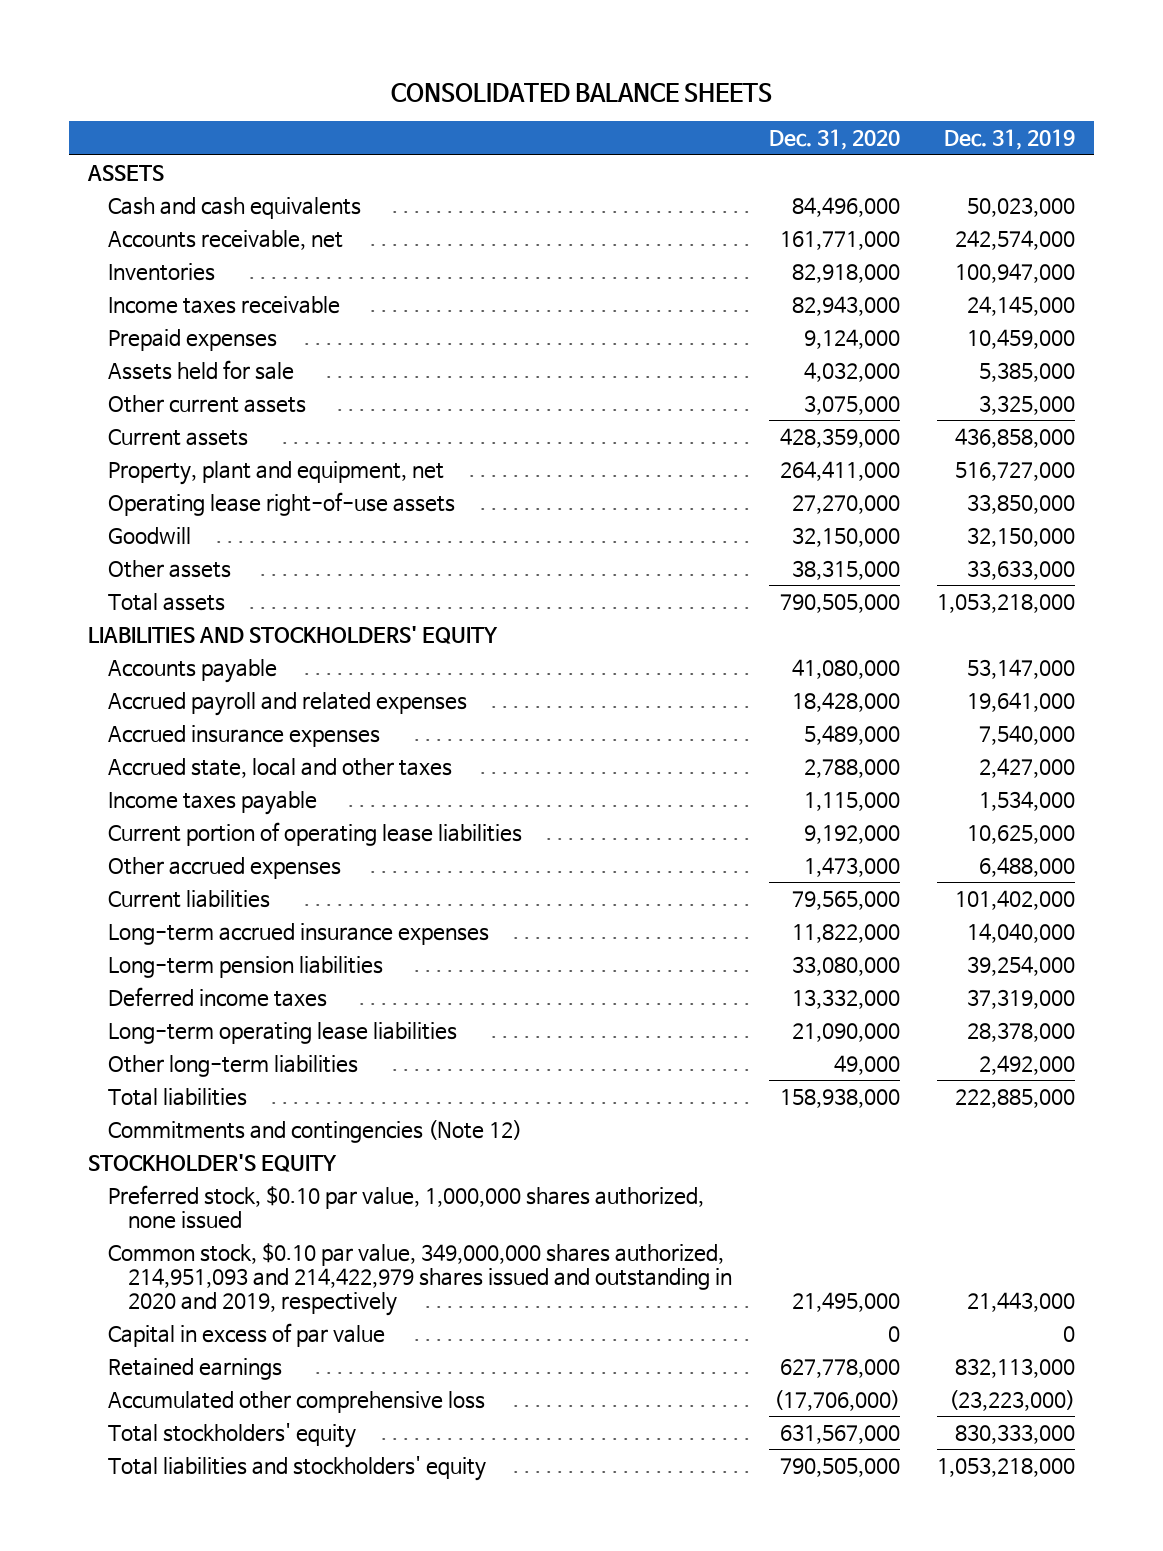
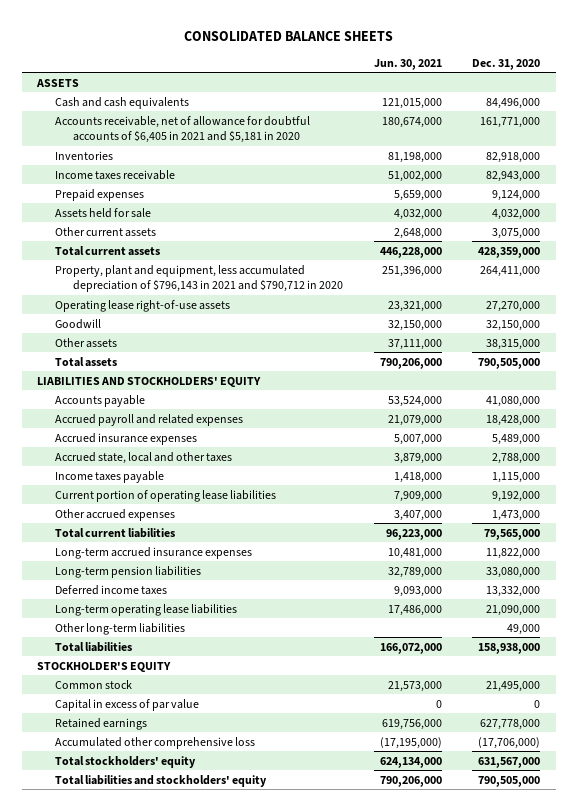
[943,129,1075,151] Dec. 31, 2019 -> none
none -> [373,58,442,70] Jun. 30, 2021
[107,230,343,251] Accounts receivable, net -> [55,115,311,144] Accounts receivable, net of allowance for doubtful accounts of $6,405 in 2021 and $5,181 in 2020
[107,429,248,447] Current assets -> [55,245,161,256] Total current assets
[107,461,444,486] Property, plant and equipment, net -> [55,264,344,293] Property, plant and equipment, less accumulated depreciation of $796,143 in 2021 and $790,712 in 2020
[107,890,270,909] Current liabilities -> [55,527,176,538] Total current liabilities
[107,1120,522,1144] Commitments and contingencies (Note 12) -> none
[107,1185,704,1229] Preferred stock, $0.10 par value, 1,000,000 shares authorized, none issued -> none
[107,1243,732,1316] Common stock, $0.10 par value, 349,000,000 shares authorized, 214,951,093 and 214,422,979 shares issued and outstanding in 2020 and 2019, respectively -> [55,679,133,689] Common stock

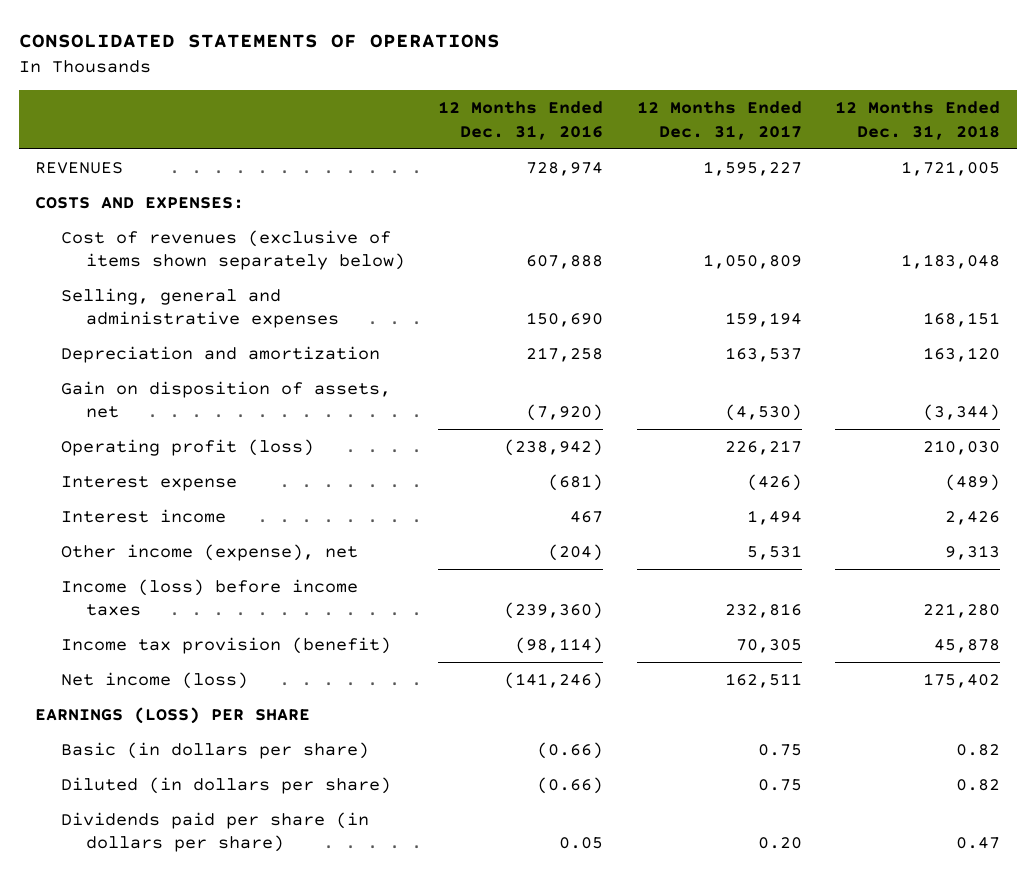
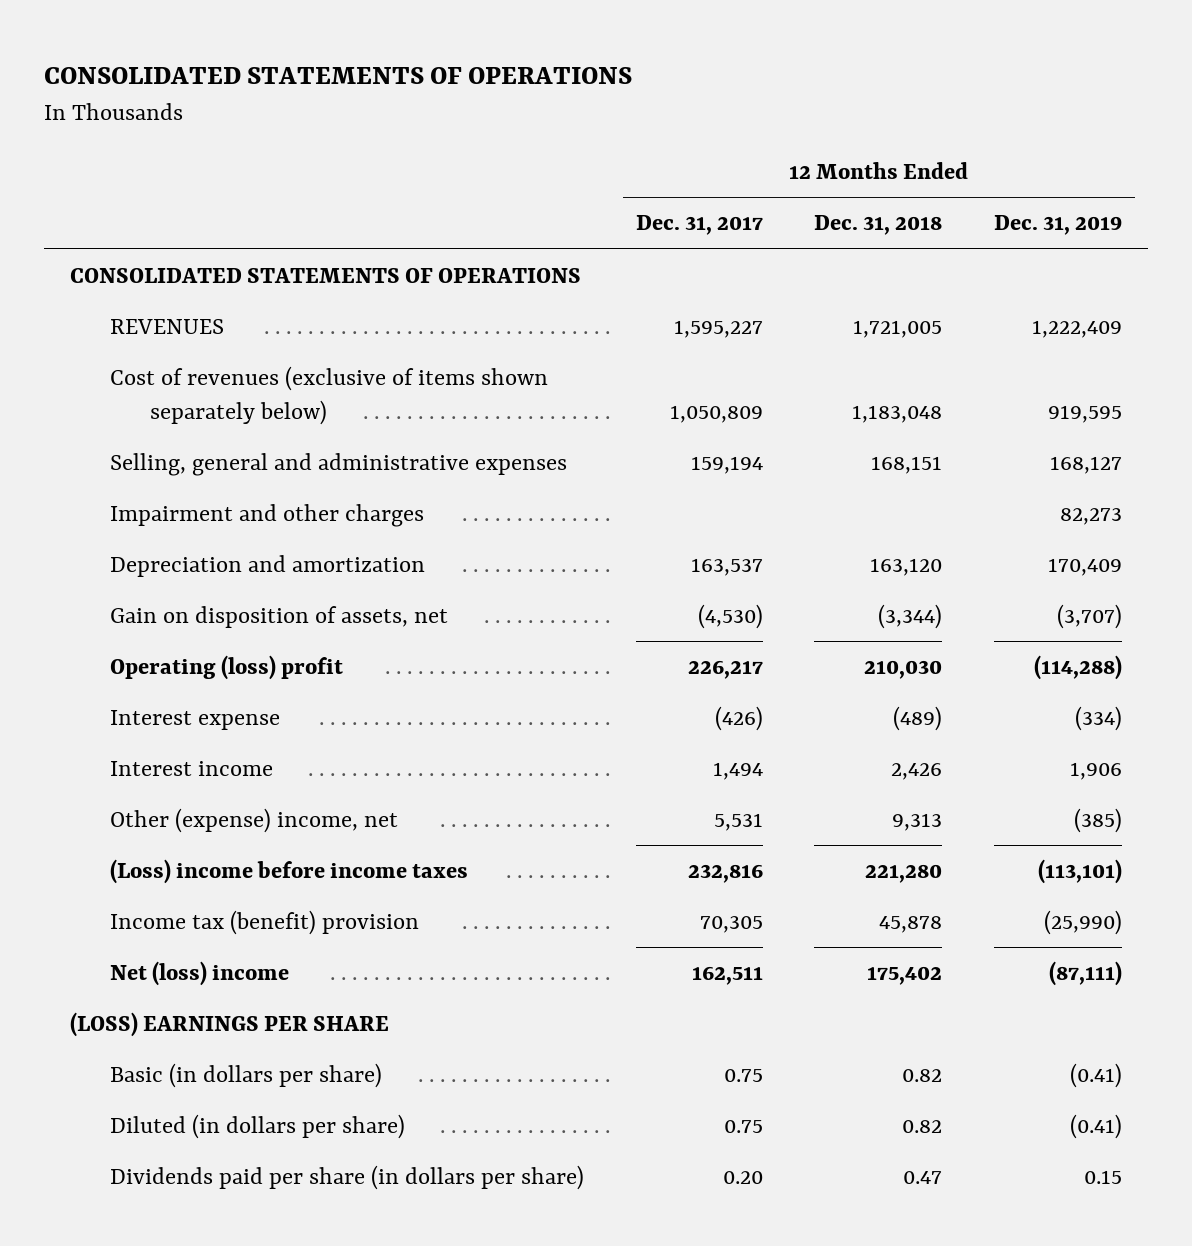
[438,101,604,140] 12 Months Ended Dec. 31, 2016 -> none
none -> [994,215,1123,236] Dec. 31, 2019
none -> [69,268,581,284] CONSOLIDATED STATEMENTS OF OPERATIONS
[35,196,245,209] COSTS AND EXPENSES: -> none
none -> [109,504,424,528] Impairment and other charges
[60,438,314,456] Operating profit (loss) -> [109,655,343,681] Operating (loss) profit
[60,543,358,561] Other income (expense), net -> [109,808,398,834] Other (expense) income, net
[60,578,358,617] Income (loss) before income taxes -> [109,859,468,885] (Loss) income before income taxes
[60,636,391,654] Income tax provision (benefit) -> [109,910,419,936] Income tax (benefit) provision
[60,671,248,689] Net income (loss) -> [109,961,289,987] Net (loss) income
[35,706,311,724] EARNINGS (LOSS) PER SHARE -> [69,1012,389,1038] (LOSS) EARNINGS PER SHARE

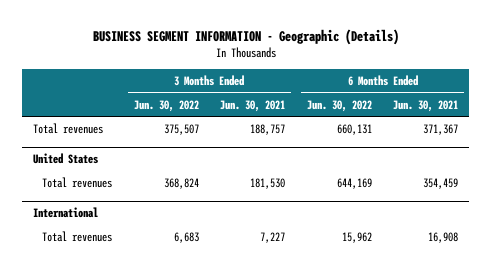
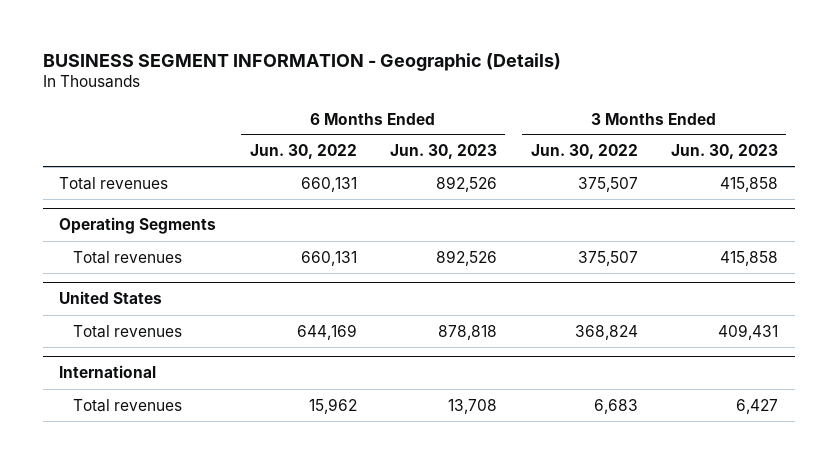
[220,99,286,112] Jun. 30, 2021 -> none
[393,99,459,112] Jun. 30, 2021 -> none
none -> [390,144,498,160] Jun. 30, 2023
none -> [670,144,778,160] Jun. 30, 2023
none -> [59,217,217,235] Operating Segments
none -> [73,250,183,264] Total revenues

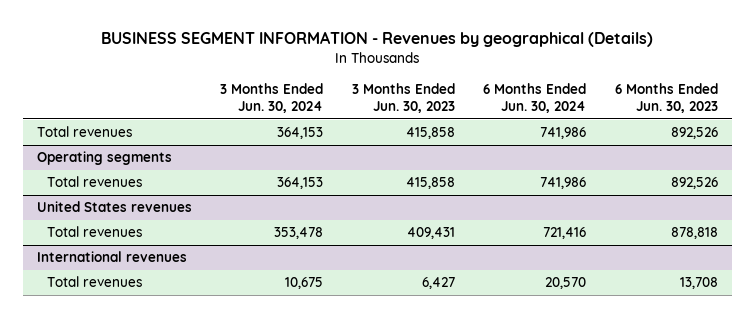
[42,52,561,71] BUSINESS SEGMENT INFORMATION - Geographic (Details) -> [101,30,654,47] BUSINESS SEGMENT INFORMATION - Revenues by geographical (Details)
[249,144,357,160] Jun. 30, 2022 -> none
[530,144,638,160] Jun. 30, 2022 -> none
none -> [220,82,324,114] 3 Months Ended Jun. 30, 2024
none -> [483,82,587,114] 6 Months Ended Jun. 30, 2024
[59,217,217,235] Operating Segments -> [36,151,172,166] Operating segments
[59,291,163,305] United States -> [36,201,192,213] United States revenues
[59,365,157,379] International -> [36,251,187,263] International revenues

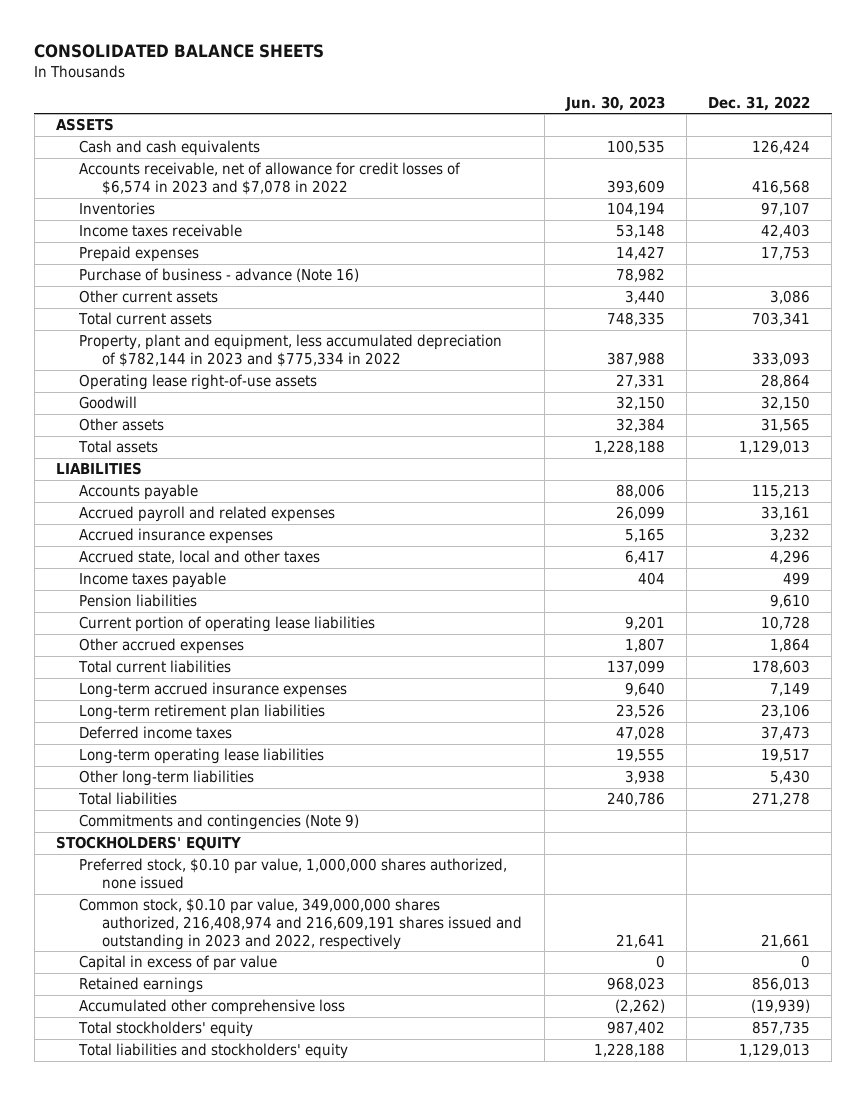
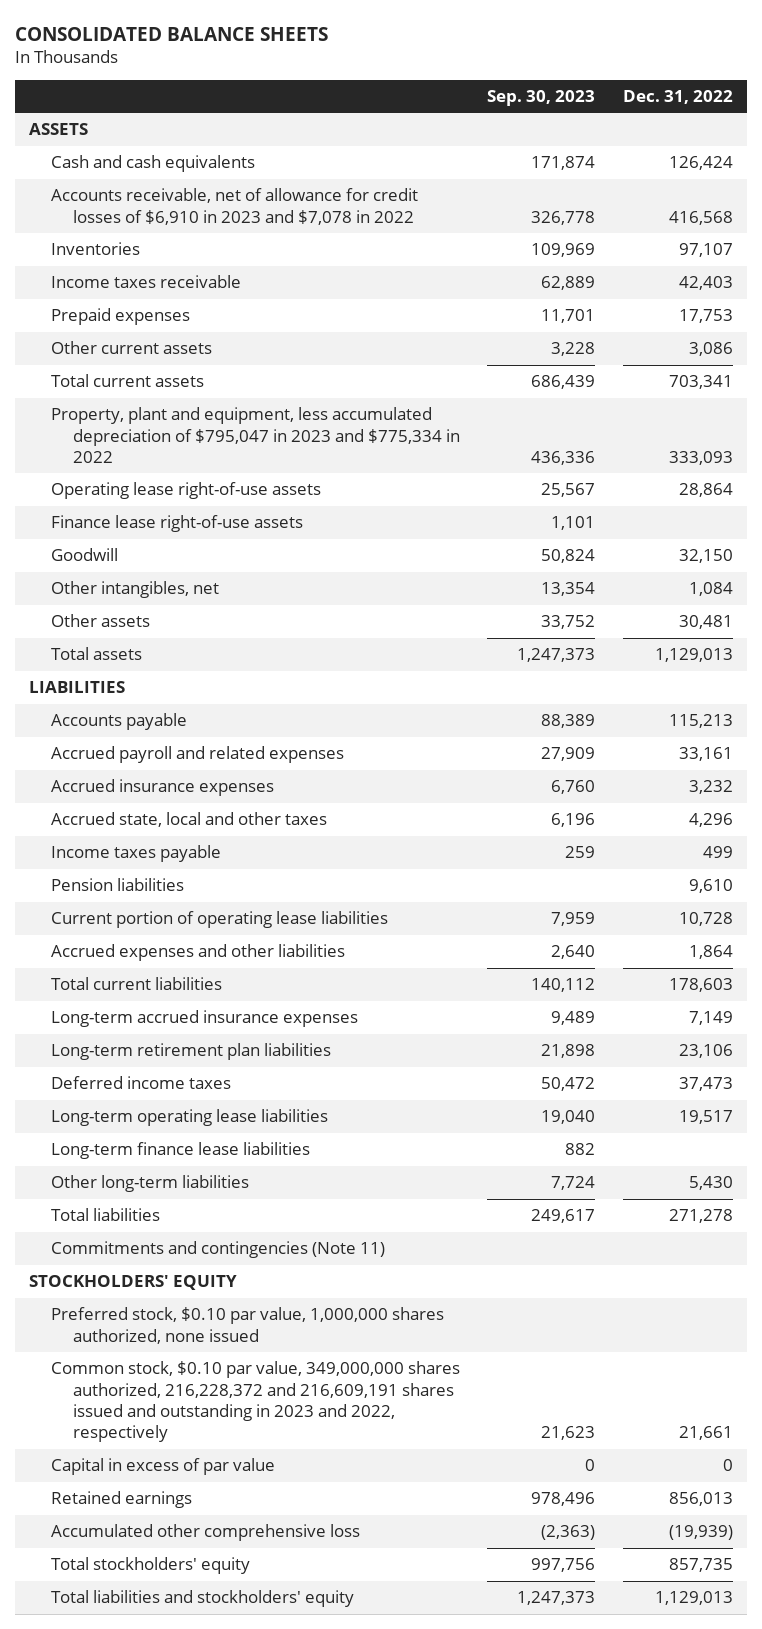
[564,95,665,111] Jun. 30, 2023 -> none
none -> [487,90,596,107] Sep. 30, 2023
[79,162,462,196] Accounts receivable, net of allowance for credit losses of $6,574 in 2023 and $7,078 in 2022 -> [50,188,418,225] Accounts receivable, net of allowance for credit losses of $6,910 in 2023 and $7,078 in 2022
[79,268,360,283] Purchase of business - advance (Note 16) -> none
[79,334,503,368] Property, plant and equipment, less accumulated depreciation of $782,144 in 2023 and $775,334 in 2022 -> [50,407,460,463] Property, plant and equipment, less accumulated depreciation of $795,047 in 2023 and $775,334 in 2022
none -> [50,515,303,533] Finance lease right-of-use assets
none -> [50,581,219,599] Other intangibles, net
[761,418,811,433] 31,565 -> [679,615,734,630] 30,481
[79,638,245,655] Other accrued expenses -> [50,944,345,962] Accrued expenses and other liabilities
none -> [50,1142,310,1160] Long-term finance lease liabilities
[79,814,360,831] Commitments and contingencies (Note 9) -> [50,1241,385,1259] Commitments and contingencies (Note 11)
[79,898,523,951] Common stock, $0.10 par value, 349,000,000 shares authorized, 216,408,974 and 216,609,191 shares issued and outstanding in 2023 and 2022, respectively -> [50,1361,460,1443] Common stock, $0.10 par value, 349,000,000 shares authorized, 216,228,372 and 216,609,191 shares issued and outstanding in 2023 and 2022, respectively

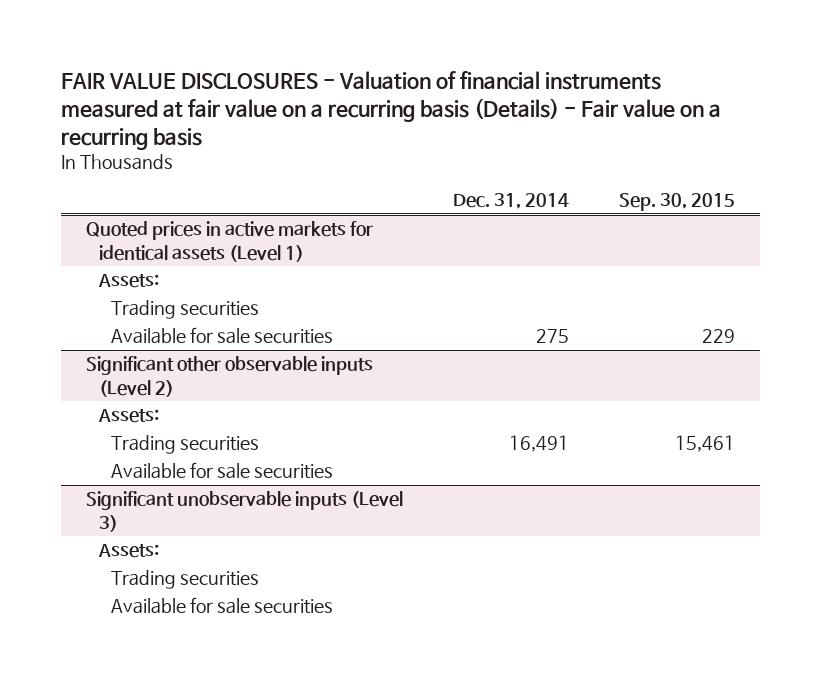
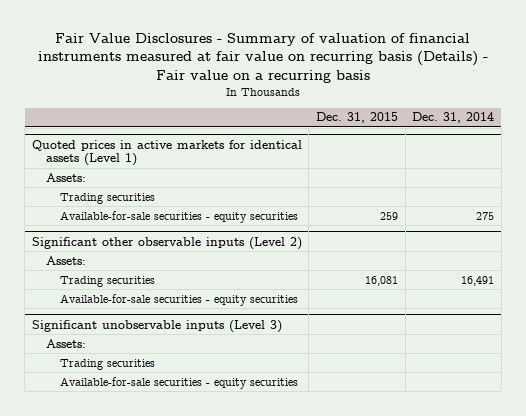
[60,71,721,150] FAIR VALUE DISCLOSURES - Valuation of financial instruments measured at fair value on a recurring basis (Details) - Fair value on a recurring basis -> [38,33,489,83] Fair Value Disclosures - Summary of valuation of financial instruments measured at fair value on recurring basis (Details) - Fair value on a recurring basis
[618,193,735,212] Sep. 30, 2015 -> none
none -> [316,112,399,124] Dec. 31, 2015
[111,327,334,345] Available for sale securities -> [59,210,298,223] Available-for-sale securities - equity securities
[111,462,334,480] Available for sale securities -> [59,293,298,306] Available-for-sale securities - equity securities
[111,597,334,615] Available for sale securities -> [59,376,298,389] Available-for-sale securities - equity securities

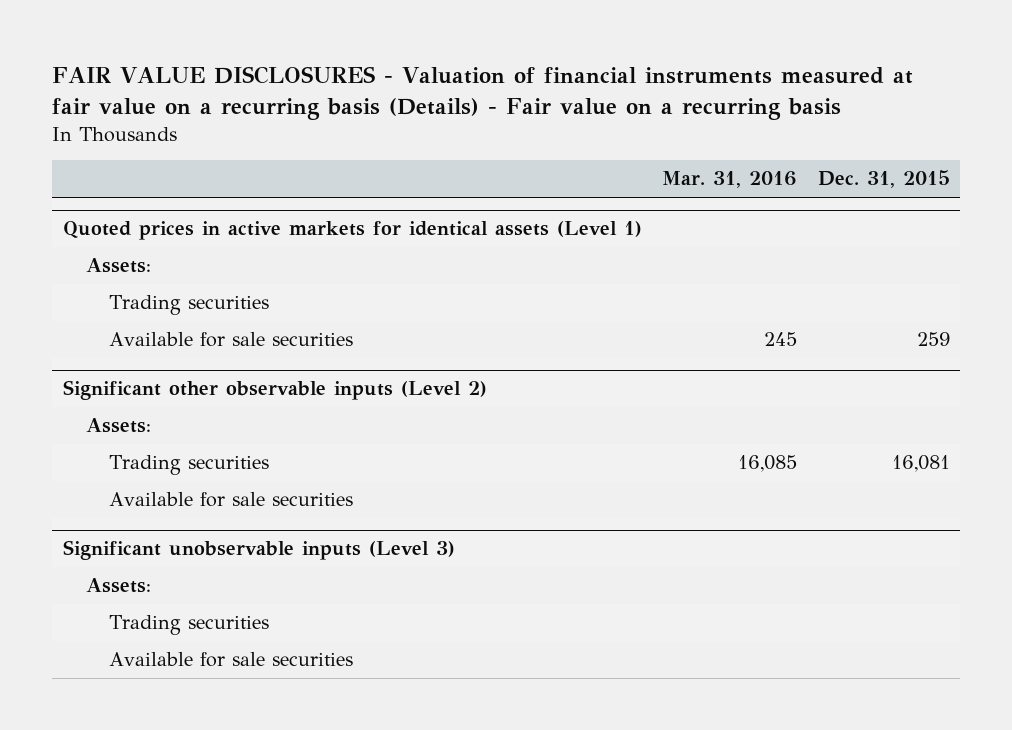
[38,33,489,83] Fair Value Disclosures - Summary of valuation of financial instruments measured at fair value on recurring basis (Details) - Fair value on a recurring basis -> [52,66,914,120] FAIR VALUE DISCLOSURES - Valuation of financial instruments measured at fair value on a recurring basis (Details) - Fair value on a recurring basis
[412,112,495,124] Dec. 31, 2014 -> none
none -> [662,171,798,189] Mar. 31, 2016
[59,210,298,223] Available-for-sale securities - equity securities -> [109,332,354,348] Available for sale securities
[59,293,298,306] Available-for-sale securities - equity securities -> [109,492,354,508] Available for sale securities
[59,376,298,389] Available-for-sale securities - equity securities -> [109,652,354,668] Available for sale securities

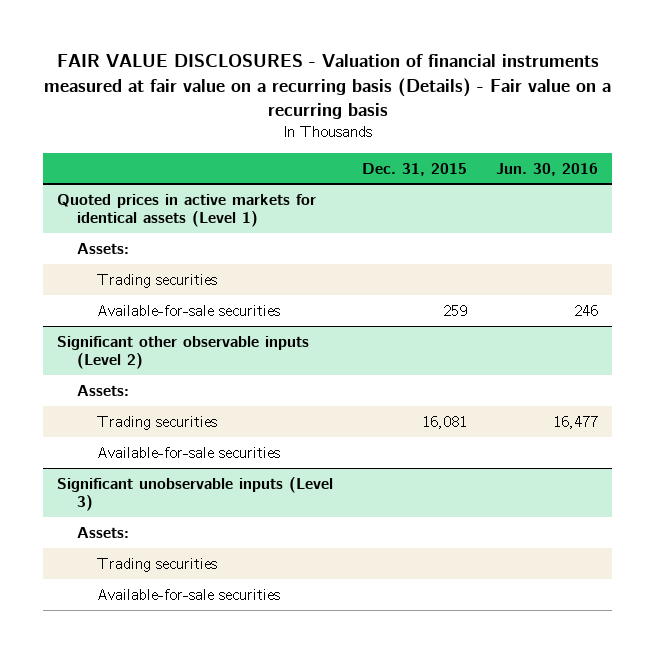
[662,171,798,189] Mar. 31, 2016 -> none
none -> [495,162,598,176] Jun. 30, 2016
[109,332,354,348] Available for sale securities -> [96,304,280,316] Available-for-sale securities
[109,492,354,508] Available for sale securities -> [96,446,280,458] Available-for-sale securities
[109,652,354,668] Available for sale securities -> [96,588,280,600] Available-for-sale securities

